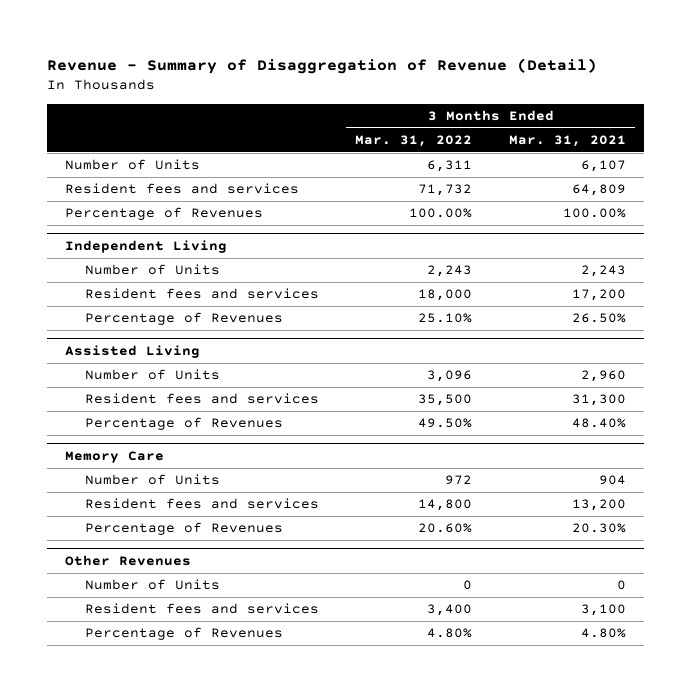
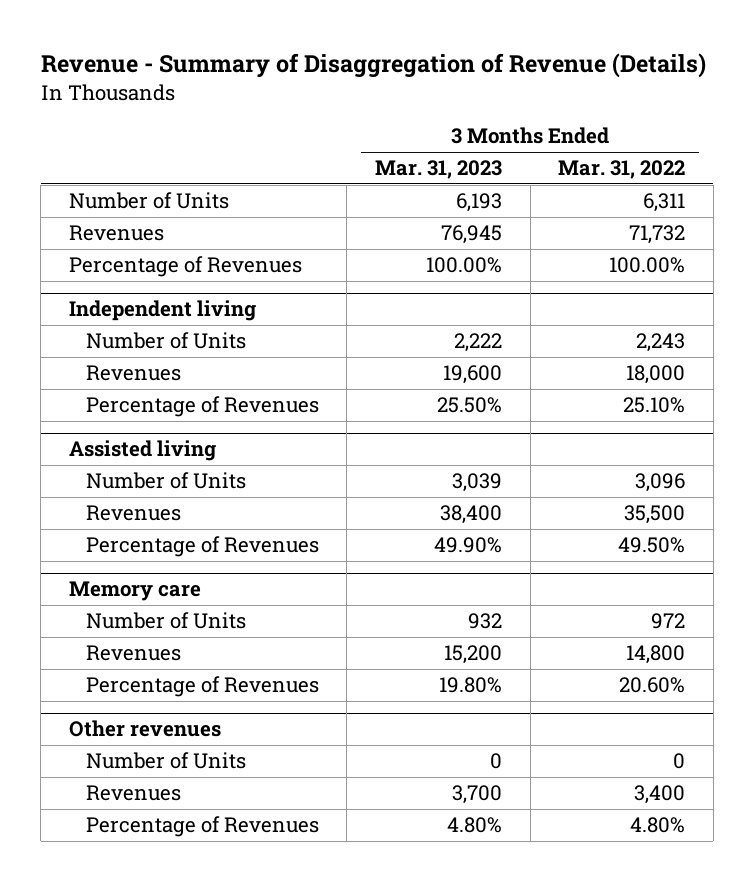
[47,57,598,74] Revenue - Summary of Disaggregation of Revenue (Detail) -> [40,53,706,79] Revenue - Summary of Disaggregation of Revenue (Details)
[508,135,626,148] Mar. 31, 2021 -> none
none -> [375,160,503,180] Mar. 31, 2023
[65,183,300,195] Resident fees and services -> [68,225,164,242] Revenues
[65,240,228,254] Independent Living -> [68,300,256,322] Independent living
[84,288,319,300] Resident fees and services -> [85,365,181,382] Revenues
[65,345,201,359] Assisted Living -> [68,440,216,462] Assisted living
[84,393,319,405] Resident fees and services -> [85,505,181,522] Revenues
[65,451,165,464] Memory Care -> [68,581,201,602] Memory care
[84,498,319,510] Resident fees and services -> [85,645,181,662] Revenues
[65,555,192,567] Other Revenues -> [68,720,221,738] Other revenues
[84,603,319,615] Resident fees and services -> [85,785,181,802] Revenues

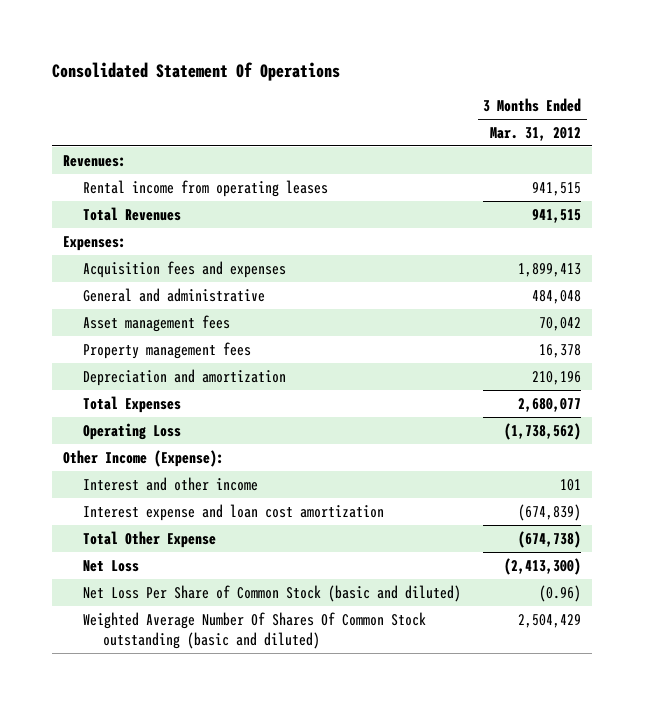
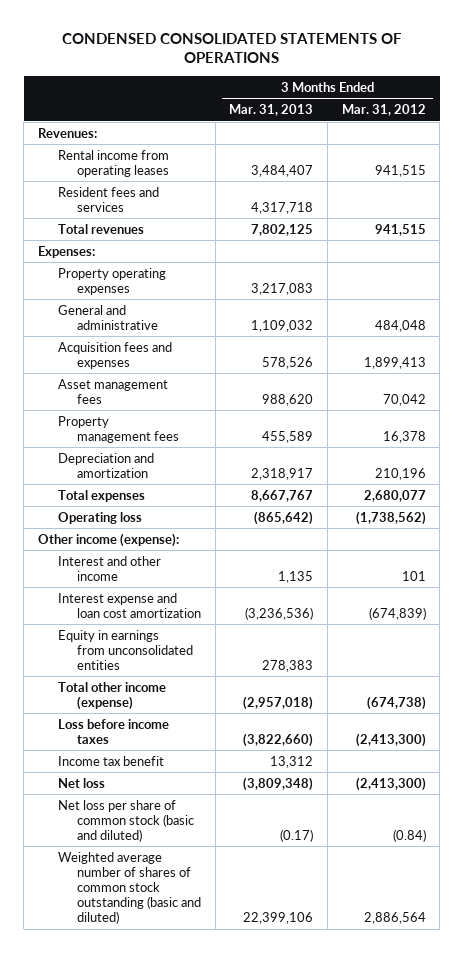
[52,61,341,81] Consolidated Statement Of Operations -> [61,32,402,64] CONDENSED CONSOLIDATED STATEMENTS OF OPERATIONS
none -> [229,104,314,117] Mar. 31, 2013
none -> [57,186,159,212] Resident fees and services
[83,206,182,221] Total Revenues -> [57,223,144,234] Total revenues
none -> [57,267,166,295] Property operating expenses
[83,260,287,278] Acquisition fees and expenses -> [57,341,172,369] Acquisition fees and expenses
[83,395,182,413] Total Expenses -> [57,489,145,502] Total expenses
[83,422,182,440] Operating Loss -> [57,511,142,524] Operating loss
[63,449,225,467] Other Income (Expense): -> [38,532,180,547] Other income (expense):
none -> [57,629,194,670] Equity in earnings from unconsolidated entities
[83,530,217,548] Total Other Expense -> [57,681,166,710] Total other income (expense)
none -> [57,718,169,744] Loss before income taxes
none -> [57,755,164,766] Income tax benefit
[83,559,140,572] Net Loss -> [57,777,105,788] Net loss
[83,584,462,602] Net Loss Per Share of Common Stock (basic and diluted) -> [57,799,195,842] Net loss per share of common stock (basic and diluted)
[539,584,582,602] (0.96) -> [392,828,426,842] (0.84)
[83,611,427,649] Weighted Average Number Of Shares Of Common Stock outstanding (basic and diluted) -> [57,851,202,925] Weighted average number of shares of common stock outstanding (basic and diluted)
[518,613,582,628] 2,504,429 -> [363,912,426,925] 2,886,564

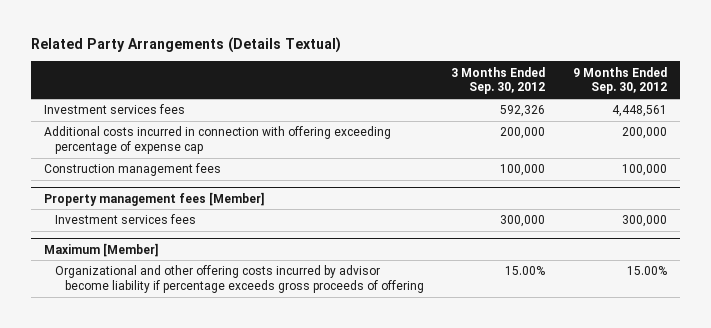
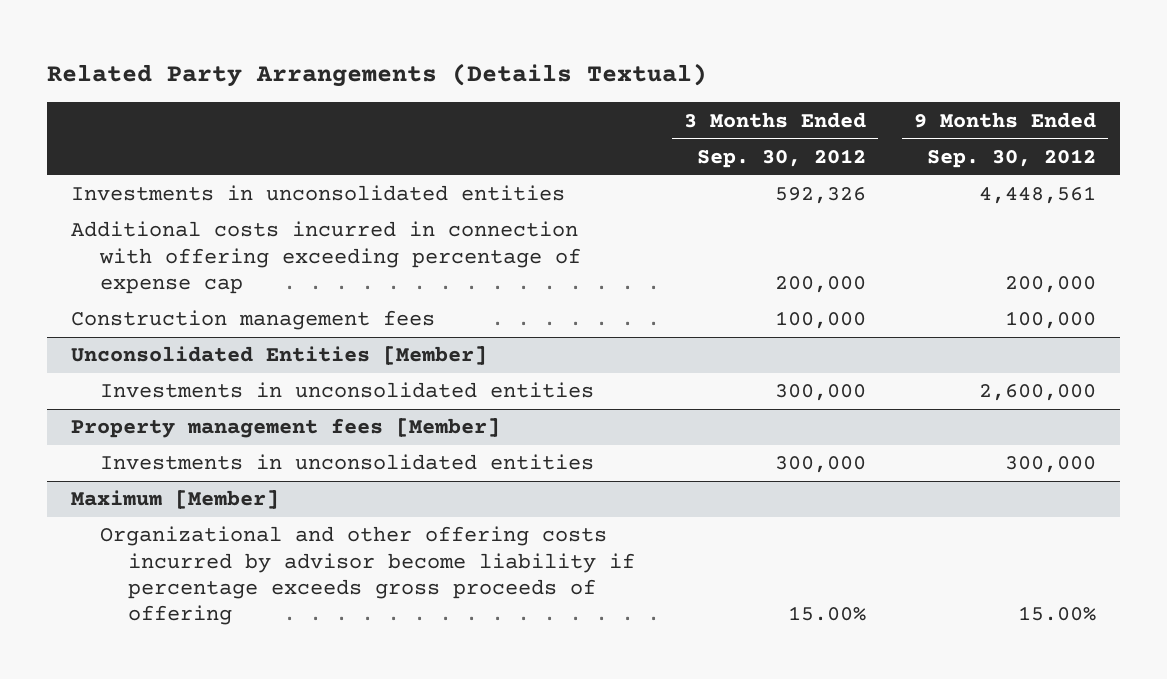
[44,104,186,115] Investment services fees -> [70,185,565,202] Investments in unconsolidated entities
none -> [70,346,487,366] Unconsolidated Entities [Member]
none -> [99,382,594,399] Investments in unconsolidated entities
[54,214,196,225] Investment services fees -> [99,454,594,471] Investments in unconsolidated entities

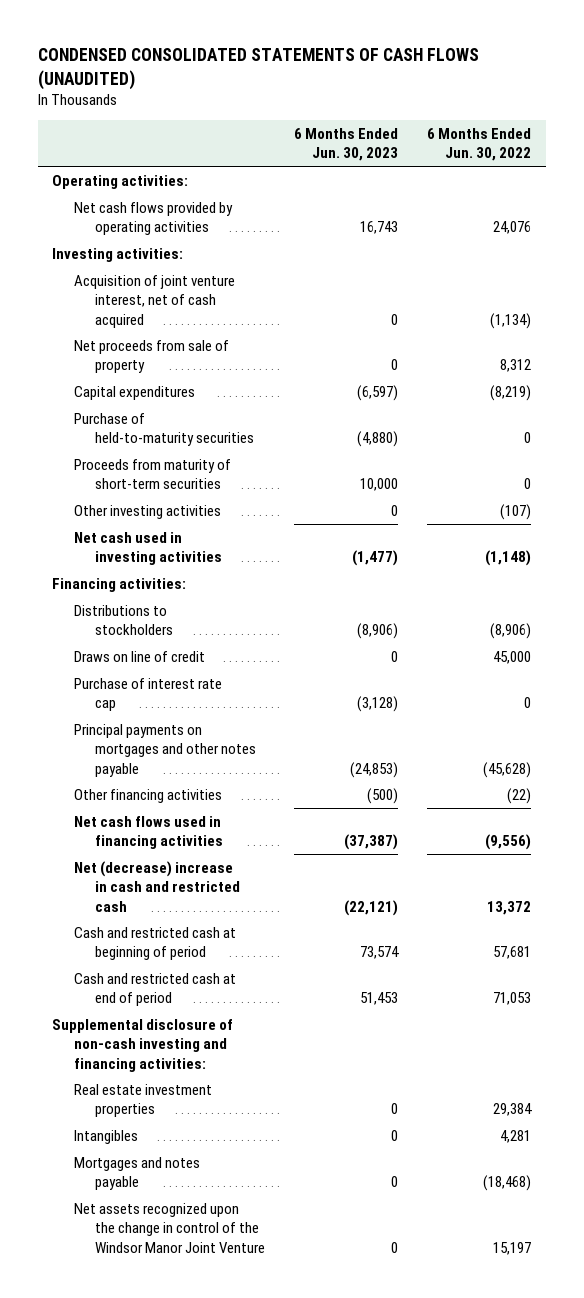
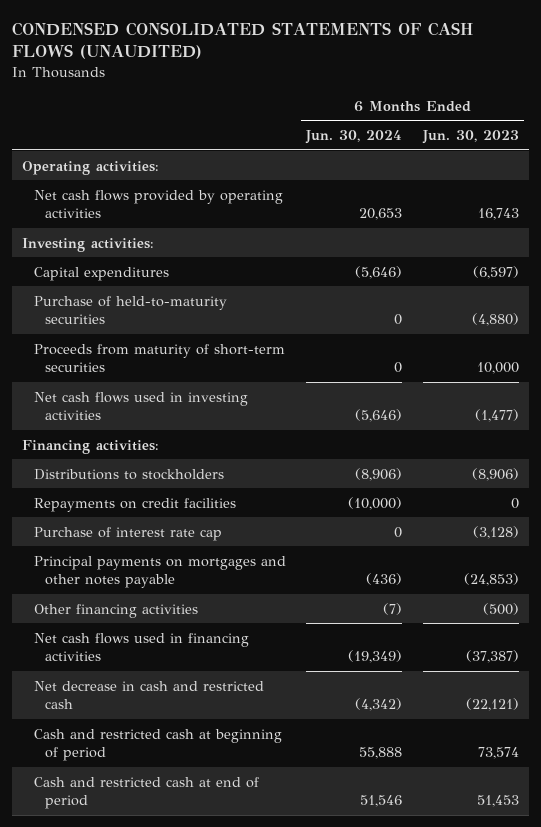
[427,127,532,162] 6 Months Ended Jun. 30, 2022 -> none
none -> [305,130,403,145] Jun. 30, 2024
[73,274,235,328] Acquisition of joint venture interest, net of cash acquired -> none
[73,339,229,374] Net proceeds from sale of property -> none
[73,504,221,519] Other investing activities -> none
[73,531,223,566] Net cash used in investing activities -> [33,391,248,421] Net cash flows used in investing activities
[73,650,205,662] Draws on line of credit -> none
none -> [33,497,236,512] Repayments on credit facilities
[73,860,241,912] Net (decrease) increase in cash and restricted cash -> [33,680,264,710] Net decrease in cash and restricted cash
[52,1018,234,1072] Supplemental disclosure of non-cash investing and financing activities: -> none
[73,1083,212,1118] Real estate investment properties -> none
[73,1129,138,1144] Intangibles -> none
[73,1156,200,1191] Mortgages and notes payable -> none
[73,1202,266,1253] Net assets recognized upon the change in control of the Windsor Manor Joint Venture -> none

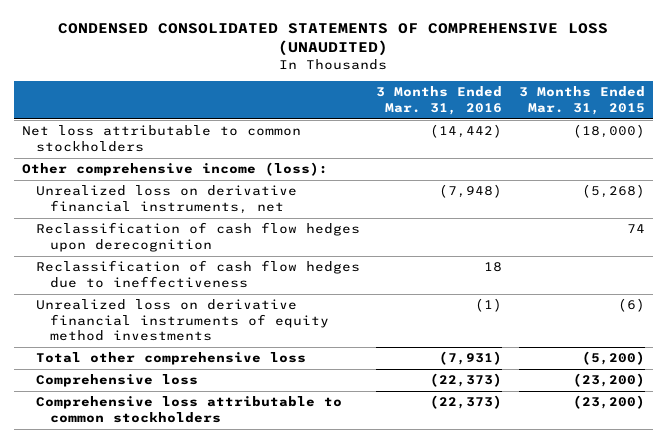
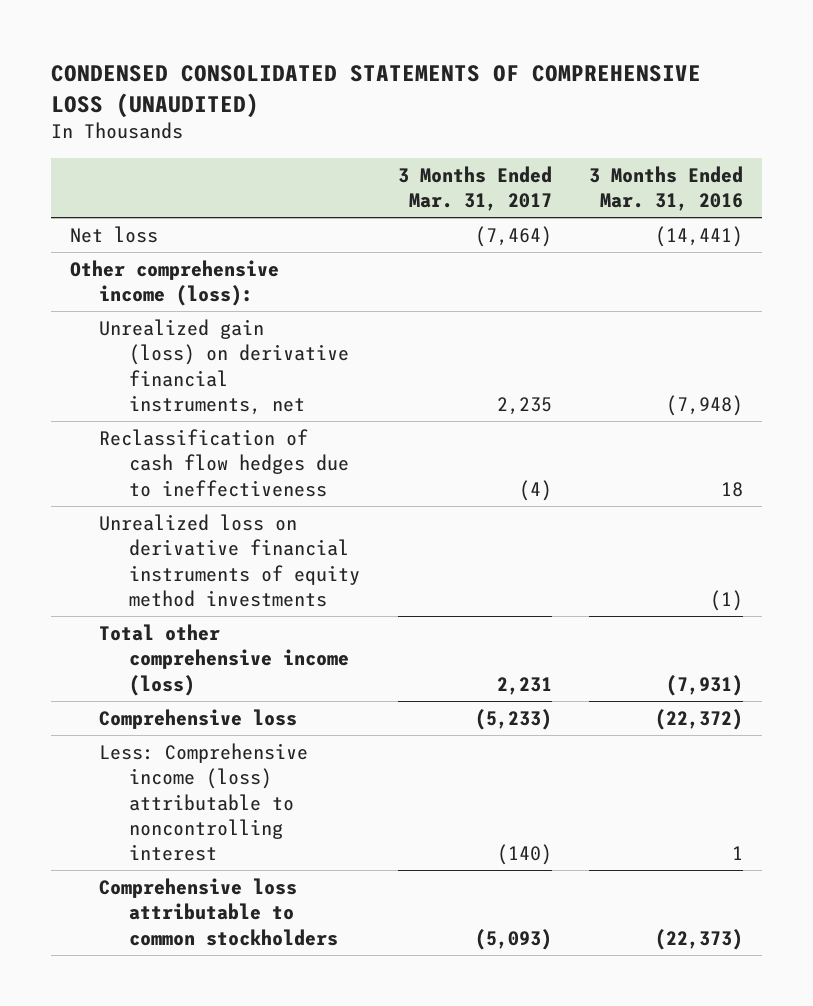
[518,86,645,115] 3 Months Ended Mar. 31, 2015 -> none
none -> [397,165,552,212] 3 Months Ended Mar. 31, 2017
[22,125,302,152] Net loss attributable to common stockholders -> none
none -> [69,225,158,243] Net loss
[35,222,360,252] Reclassification of cash flow hedges upon derecognition -> none
[35,185,297,214] Unrealized loss on derivative financial instruments, net -> [99,318,350,415] Unrealized gain (loss) on derivative financial instruments, net
[35,352,306,366] Total other comprehensive loss -> [99,623,350,696] Total other comprehensive income (loss)
[430,373,503,388] (22,373) -> [655,708,744,730] (22,372)
none -> [99,742,309,862] Less: Comprehensive income (loss) attributable to noncontrolling interest

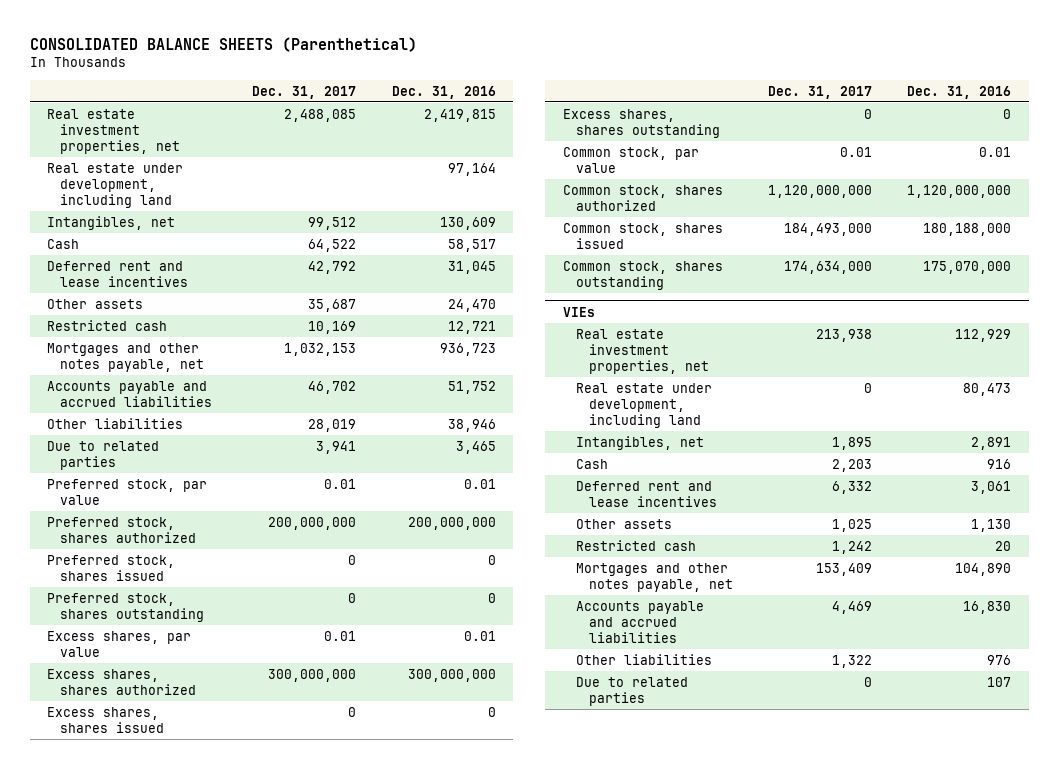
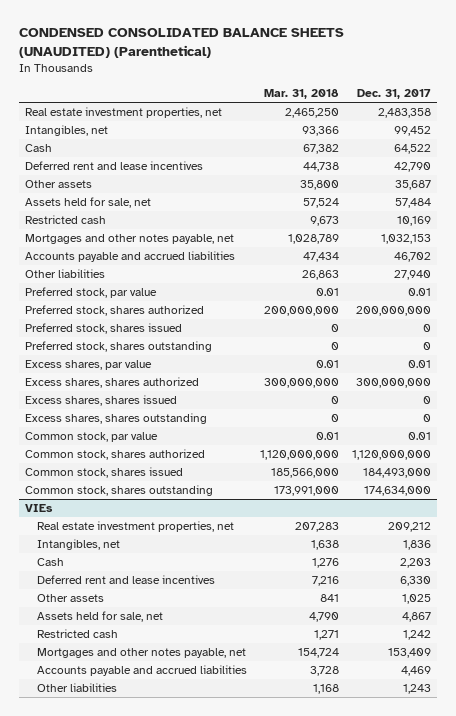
[29,36,417,52] CONSOLIDATED BALANCE SHEETS (Parenthetical) -> [18,28,344,58] CONDENSED CONSOLIDATED BALANCE SHEETS (UNAUDITED) (Parenthetical)
[391,85,496,99] Dec. 31, 2016 -> none
none -> [263,89,339,100] Mar. 31, 2018
[47,162,184,208] Real estate under development, including land -> none
[284,108,357,122] 2,488,085 -> [377,108,431,119] 2,483,358
[308,216,357,230] 99,512 -> [393,126,431,137] 99,452
[308,260,357,274] 42,792 -> [393,162,431,173] 42,790
none -> [25,197,152,209] Assets held for sale, net
[47,440,160,470] Due to related parties -> none
[308,418,357,432] 28,019 -> [393,270,431,281] 27,940
[575,382,712,428] Real estate under development, including land -> none
[816,328,873,342] 213,938 -> [387,522,431,533] 209,212
[832,436,873,450] 1,895 -> [402,540,431,551] 1,836
[832,480,873,494] 6,332 -> [399,576,431,587] 6,330
none -> [37,611,164,623] Assets held for sale, net
[575,676,688,706] Due to related parties -> none
[832,654,873,668] 1,322 -> [402,684,431,695] 1,243

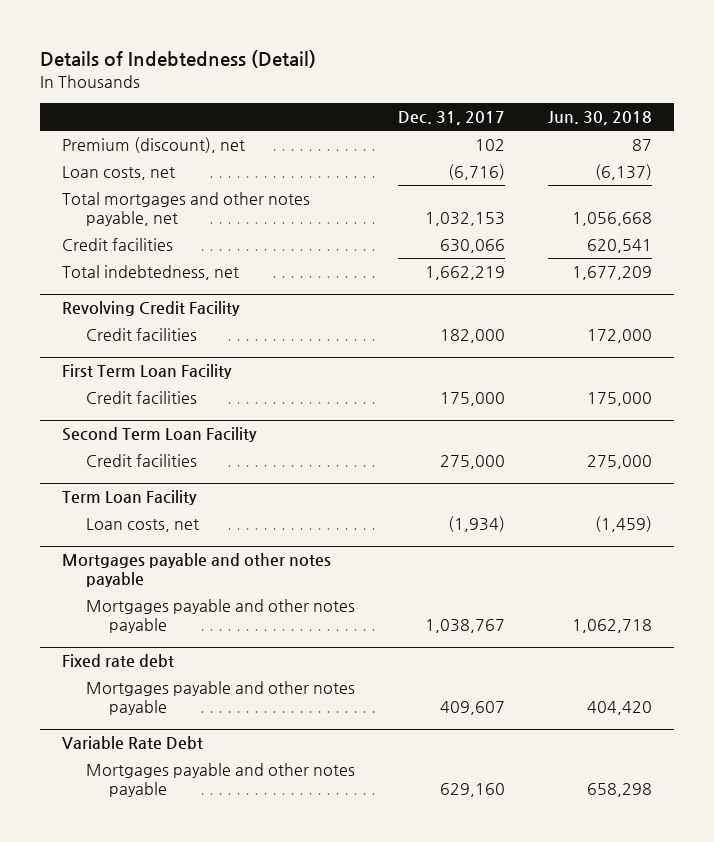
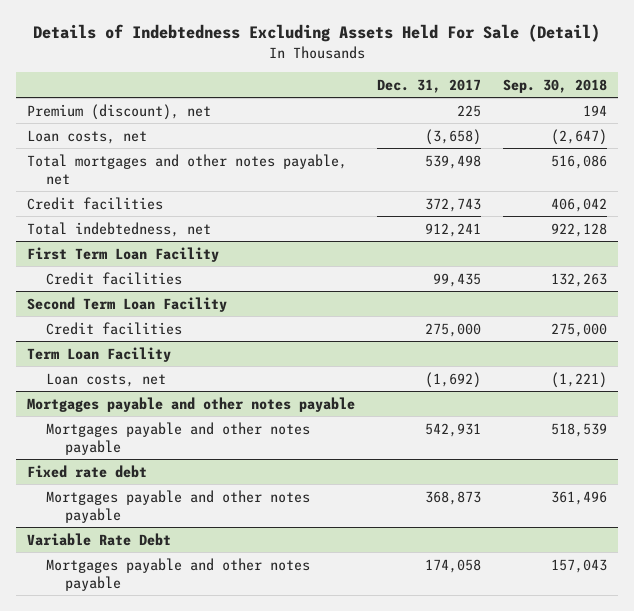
[40,50,317,69] Details of Indebtedness (Detail) -> [32,24,600,43] Details of Indebtedness Excluding Assets Held For Sale (Detail)
[548,111,653,126] Jun. 30, 2018 -> none
none -> [502,78,607,93] Sep. 30, 2018
[61,301,240,317] Revolving Credit Facility -> none
[85,328,197,342] Credit facilities -> none
[474,139,505,152] 102 -> [456,104,481,117] 225
[447,164,505,181] (6,716) -> [424,128,481,145] (3,658)
[424,211,505,226] 1,032,153 -> [424,154,481,169] 539,498
[439,239,505,254] 630,066 -> [424,197,481,212] 372,743
[424,266,505,281] 1,662,219 -> [424,222,481,237] 912,241
[439,392,505,407] 175,000 -> [432,272,481,287] 99,435
[447,516,505,533] (1,934) -> [424,371,481,388] (1,692)
[424,618,505,633] 1,038,767 -> [424,422,481,437] 542,931
[439,700,505,715] 409,607 -> [424,490,481,505] 368,873
[439,782,505,797] 629,160 -> [424,558,481,573] 174,058

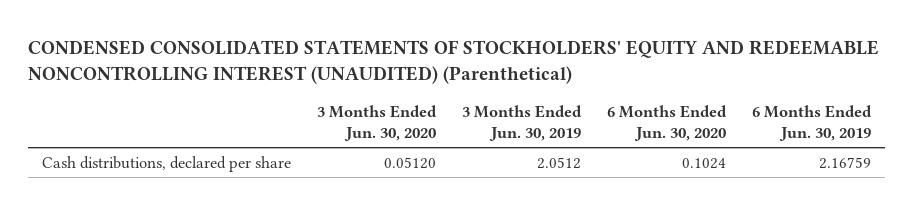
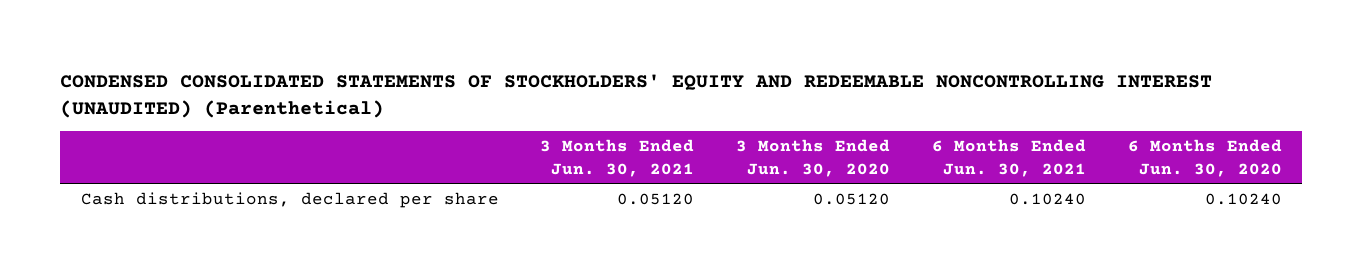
[462,105,583,142] 3 Months Ended Jun. 30, 2019 -> none
[752,105,873,142] 6 Months Ended Jun. 30, 2019 -> none
none -> [540,139,695,177] 3 Months Ended Jun. 30, 2021
none -> [931,139,1086,177] 6 Months Ended Jun. 30, 2021
[682,157,727,169] 0.1024 -> [1204,192,1282,205] 0.10240

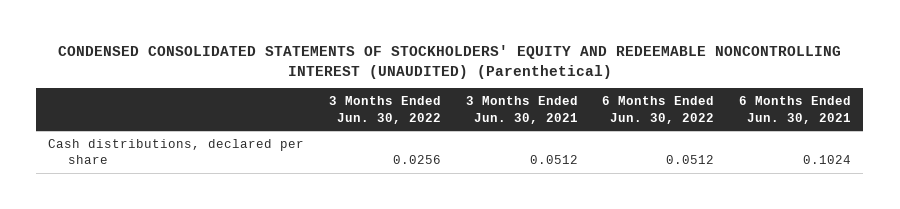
[736,139,891,177] 3 Months Ended Jun. 30, 2020 -> none
[1127,139,1282,177] 6 Months Ended Jun. 30, 2020 -> none
none -> [329,96,442,124] 3 Months Ended Jun. 30, 2022
none -> [602,96,715,124] 6 Months Ended Jun. 30, 2022
[617,192,695,205] 0.05120 -> [529,155,578,165] 0.0512
[1008,192,1086,205] 0.10240 -> [803,155,852,165] 0.1024

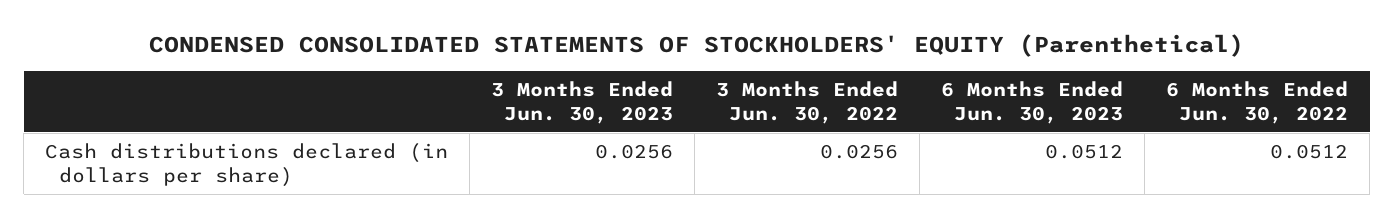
[57,44,841,79] CONDENSED CONSOLIDATED STATEMENTS OF STOCKHOLDERS' EQUITY AND REDEEMABLE NONCONTROLLING INTEREST (UNAUDITED) (Parenthetical) -> [148,34,1244,58] CONDENSED CONSOLIDATED STATEMENTS OF STOCKHOLDERS' EQUITY (Parenthetical)
[465,96,578,124] 3 Months Ended Jun. 30, 2021 -> none
[739,96,852,124] 6 Months Ended Jun. 30, 2021 -> none
none -> [491,80,674,124] 3 Months Ended Jun. 30, 2023
none -> [941,80,1124,124] 6 Months Ended Jun. 30, 2023
[48,139,305,165] Cash distributions, declared per share -> [45,142,449,187] Cash distributions declared (in dollars per share)

